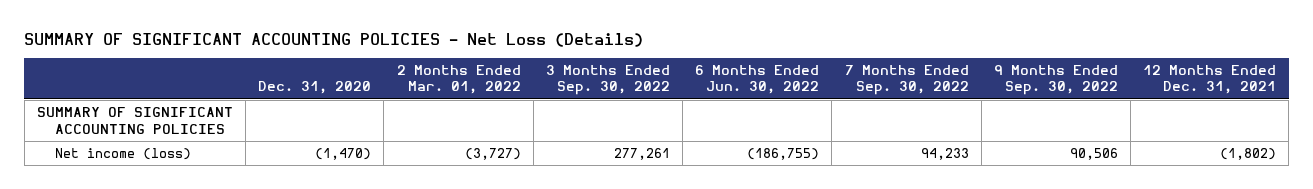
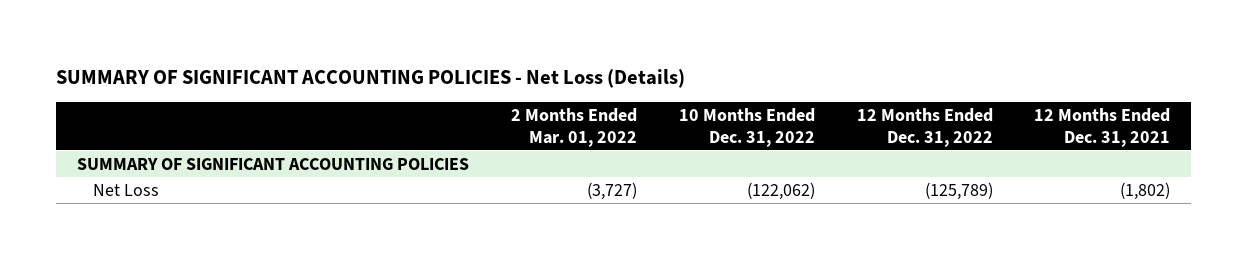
[258,81,372,95] Dec. 31, 2020 -> none
[545,64,670,96] 3 Months Ended Sep. 30, 2022 -> none
[695,64,820,95] 6 Months Ended Jun. 30, 2022 -> none
[844,64,969,96] 7 Months Ended Sep. 30, 2022 -> none
[993,64,1118,96] 9 Months Ended Sep. 30, 2022 -> none
none -> [678,107,815,147] 10 Months Ended Dec. 31, 2022
none -> [856,107,993,147] 12 Months Ended Dec. 31, 2022
[55,148,192,161] Net income (loss) -> [92,184,159,197] Net Loss

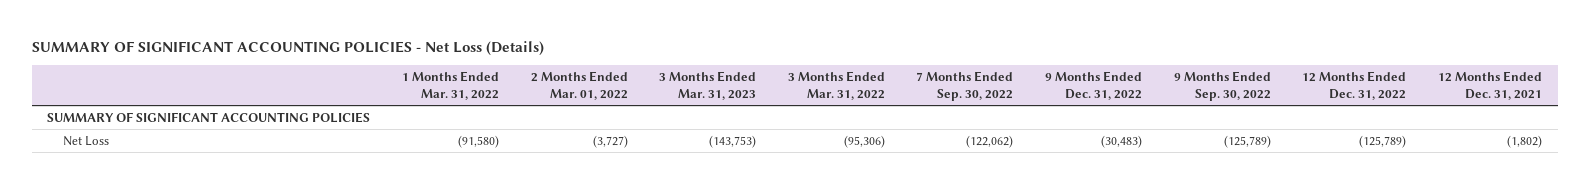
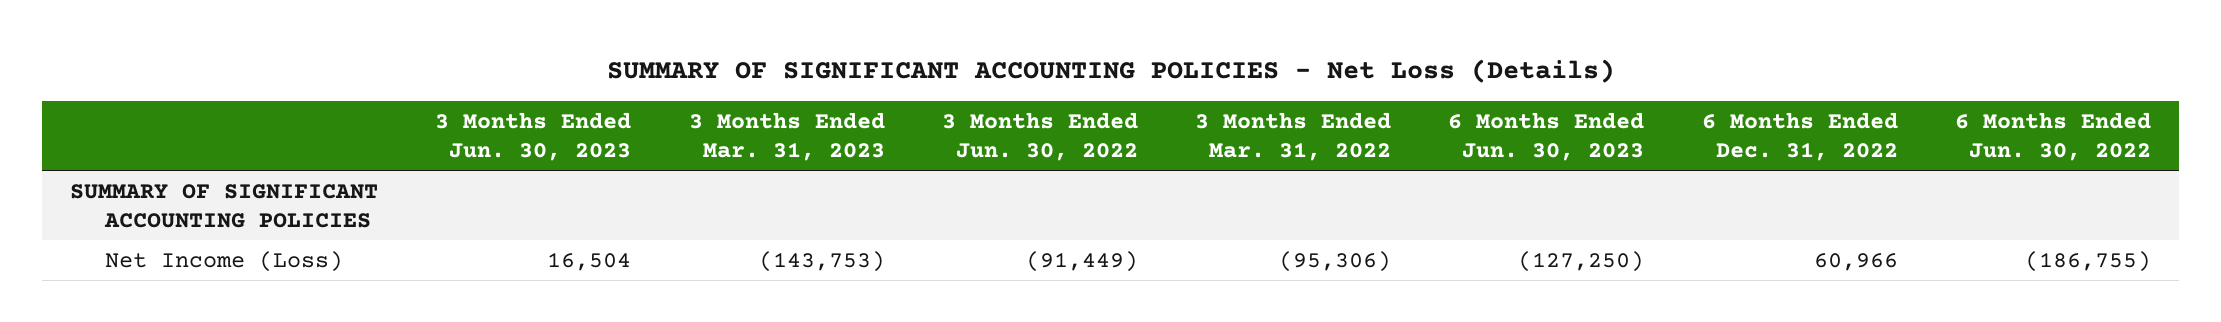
[402,71,500,100] 1 Months Ended Mar. 31, 2022 -> none
[530,71,628,100] 2 Months Ended Mar. 01, 2022 -> none
[916,71,1014,101] 7 Months Ended Sep. 30, 2022 -> none
[1044,71,1142,100] 9 Months Ended Dec. 31, 2022 -> none
[1173,71,1271,101] 9 Months Ended Sep. 30, 2022 -> none
[1302,71,1407,100] 12 Months Ended Dec. 31, 2022 -> none
[1437,71,1542,100] 12 Months Ended Dec. 31, 2021 -> none
none -> [435,112,632,161] 3 Months Ended Jun. 30, 2023
none -> [941,112,1138,161] 3 Months Ended Jun. 30, 2022
none -> [1448,112,1645,161] 6 Months Ended Jun. 30, 2023
none -> [1701,112,1898,161] 6 Months Ended Dec. 31, 2022
none -> [1954,112,2151,161] 6 Months Ended Jun. 30, 2022
[63,136,110,147] Net Loss -> [105,250,344,272] Net Income (Loss)

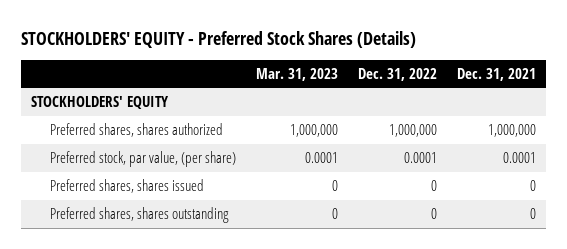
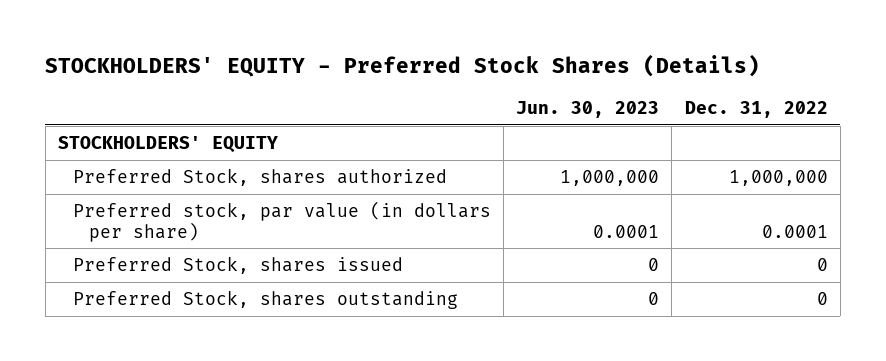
[256,67,339,81] Mar. 31, 2023 -> none
[457,67,537,81] Dec. 31, 2021 -> none
none -> [516,100,660,118] Jun. 30, 2023
[49,123,223,138] Preferred shares, shares authorized -> [73,168,448,187] Preferred Stock, shares authorized
[49,151,236,168] Preferred stock, par value, (per share) -> [73,201,492,242] Preferred stock, par value (in dollars per share)
[49,179,204,194] Preferred shares, shares issued -> [73,256,404,275] Preferred Stock, shares issued
[49,207,229,224] Preferred shares, shares outstanding -> [73,290,459,310] Preferred Stock, shares outstanding

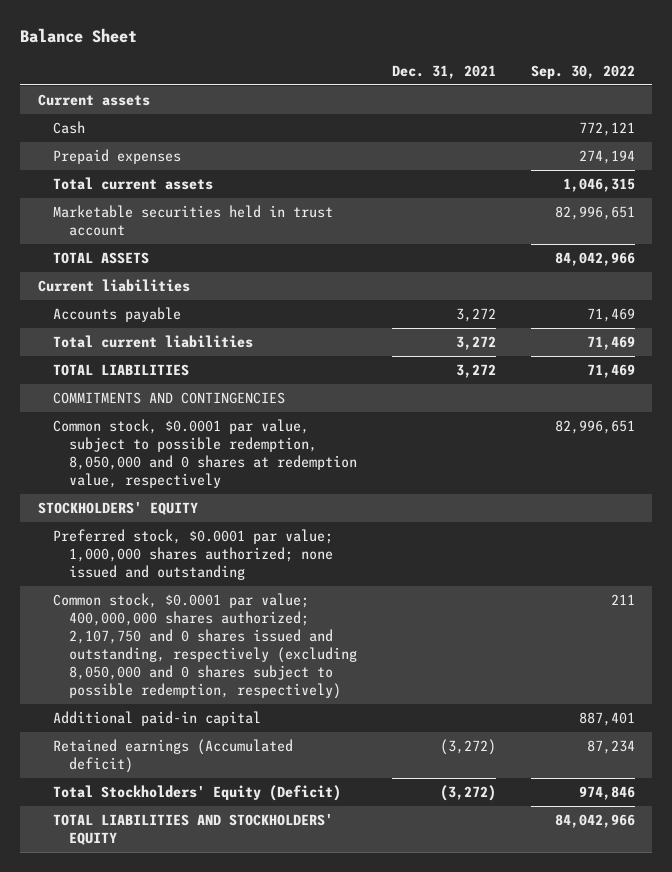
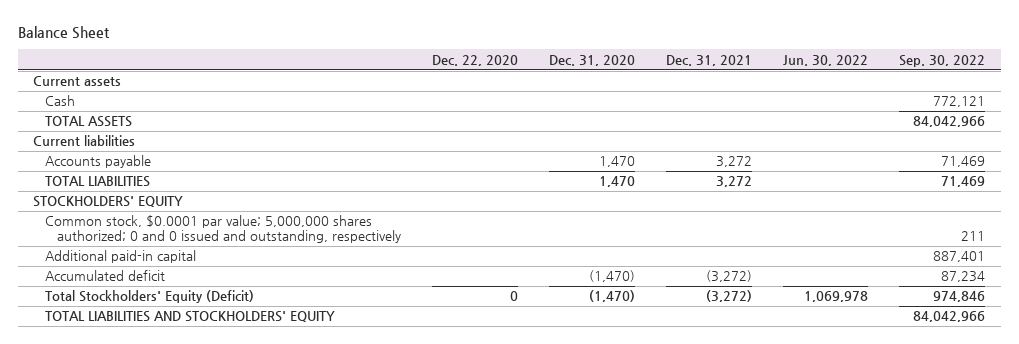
none -> [432,54,519,66] Dec. 22, 2020
none -> [549,54,636,66] Dec. 31, 2020
none -> [783,54,869,66] Jun. 30, 2022
[53,148,182,164] Prepaid expenses -> none
[53,176,214,190] Total current assets -> none
[53,204,334,236] Marketable securities held in trust account -> none
[53,334,254,348] Total current liabilities -> none
[53,391,286,404] COMMITMENTS AND CONTINGENCIES -> none
[53,418,357,488] Common stock, $0.0001 par value, subject to possible redemption, 8,050,000 and 0 shares at redemption value, respectively -> none
[53,528,334,580] Preferred stock, $0.0001 par value; 1,000,000 shares authorized; none issued and outstanding -> none
[53,592,357,699] Common stock, $0.0001 par value; 400,000,000 shares authorized; 2,107,750 and 0 shares issued and outstanding, respectively (excluding 8,050,000 and 0 shares subject to possible redemption, respectively) -> [45,215,402,244] Common stock, $0.0001 par value; 5,000,000 shares authorized; 0 and 0 issued and outstanding, respectively
[53,738,294,773] Retained earnings (Accumulated deficit) -> [45,270,166,282] Accumulated deficit

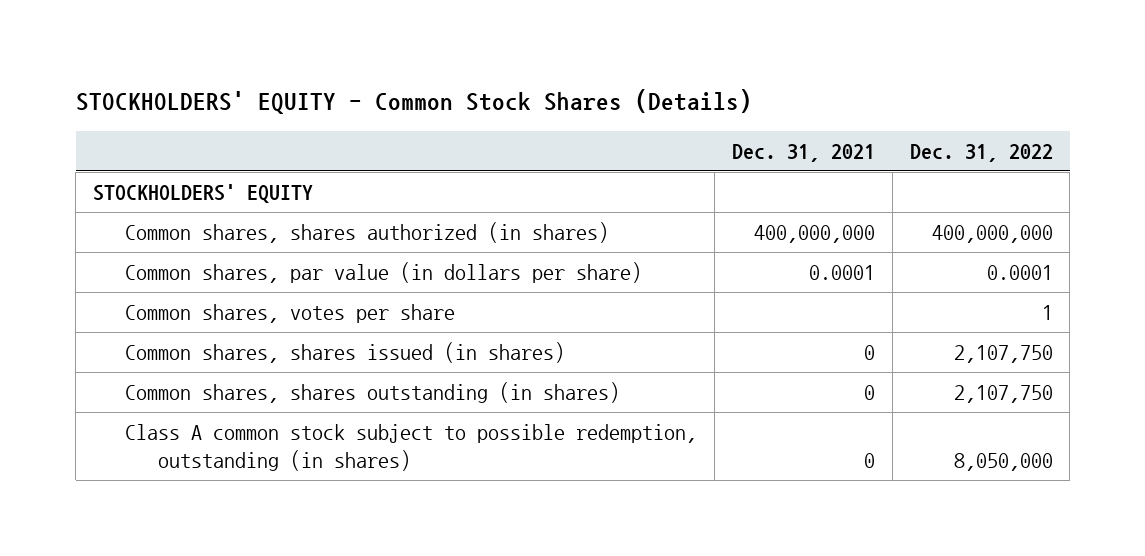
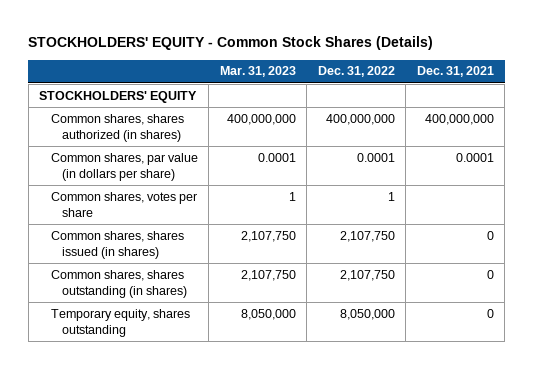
none -> [219,66,296,78] Mar. 31, 2023
[125,423,698,471] Class A common stock subject to possible redemption, outstanding (in shares) -> [50,308,190,337] Temporary equity, shares outstanding

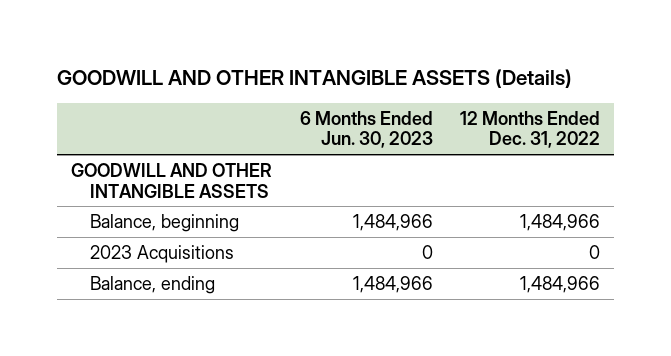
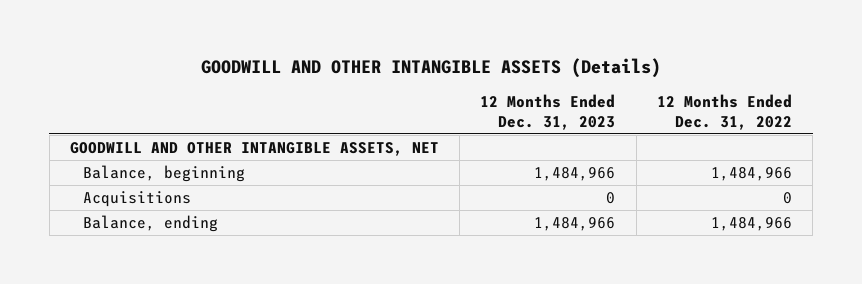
[299,110,433,149] 6 Months Ended Jun. 30, 2023 -> none
none -> [480,93,616,130] 12 Months Ended Dec. 31, 2023
[71,162,273,198] GOODWILL AND OTHER INTANGIBLE ASSETS -> [70,141,440,156] GOODWILL AND OTHER INTANGIBLE ASSETS, NET
[89,244,234,263] 2023 Acquisitions -> [83,190,192,207] Acquisitions

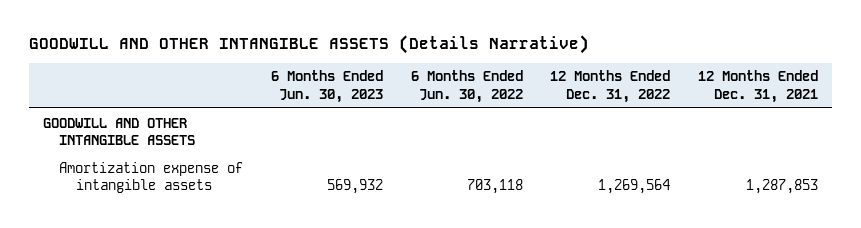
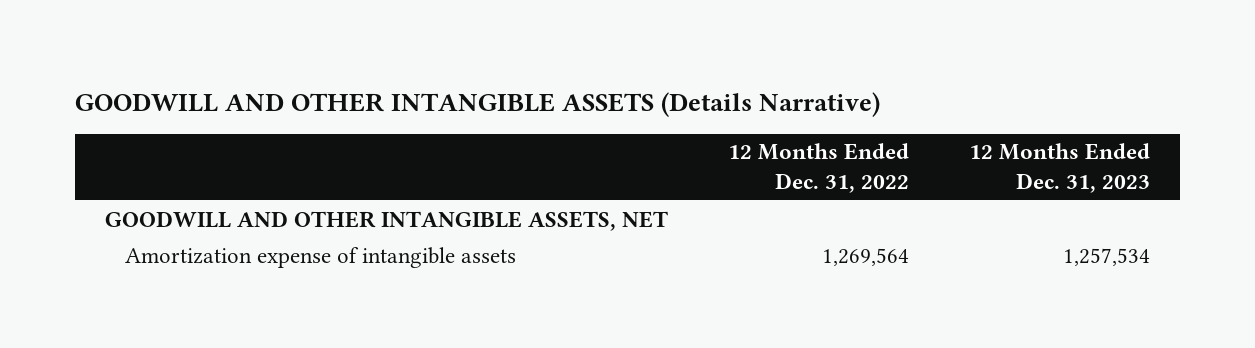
[270,70,383,103] 6 Months Ended Jun. 30, 2023 -> none
[410,70,523,103] 6 Months Ended Jun. 30, 2022 -> none
[698,70,819,103] 12 Months Ended Dec. 31, 2021 -> none
none -> [969,143,1151,193] 12 Months Ended Dec. 31, 2023
[42,117,196,145] GOODWILL AND OTHER INTANGIBLE ASSETS -> [105,210,669,231] GOODWILL AND OTHER INTANGIBLE ASSETS, NET

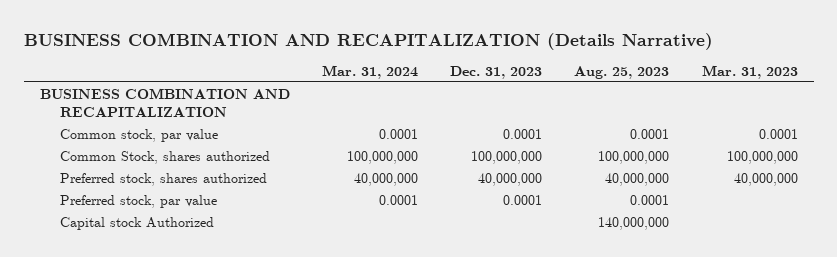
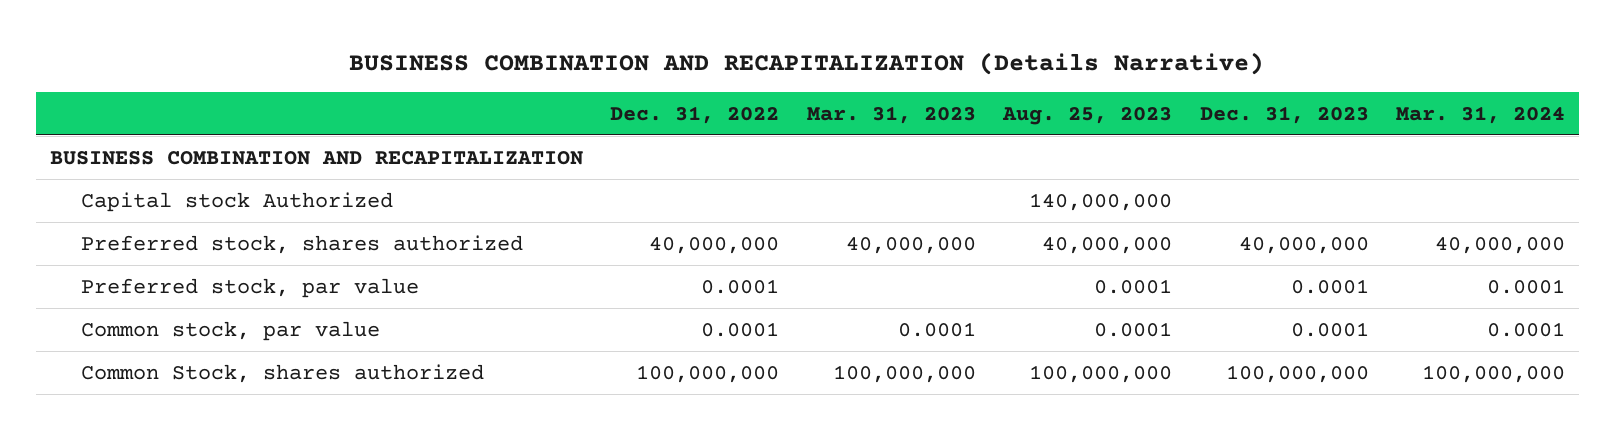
none -> [610,105,780,124] Dec. 31, 2022
[60,216,215,230] Capital stock Authorized -> [81,191,394,212] Capital stock Authorized
[60,128,219,142] Common stock, par value -> [81,320,381,341] Common stock, par value
[60,150,271,164] Common Stock, shares authorized -> [81,363,485,383] Common Stock, shares authorized

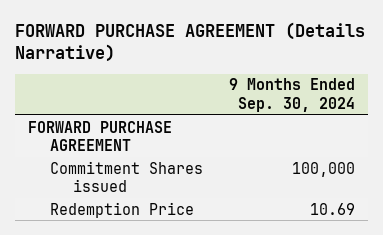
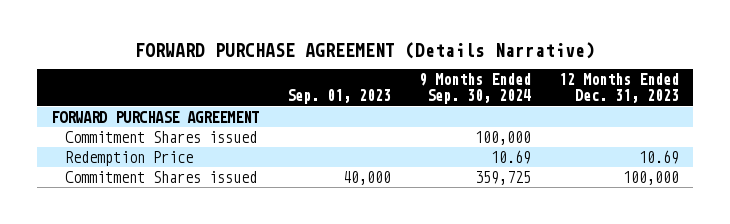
none -> [286,89,391,105] Sep. 01, 2023
none -> [558,73,679,104] 12 Months Ended Dec. 31, 2023
none -> [64,171,257,184] Commitment Shares issued

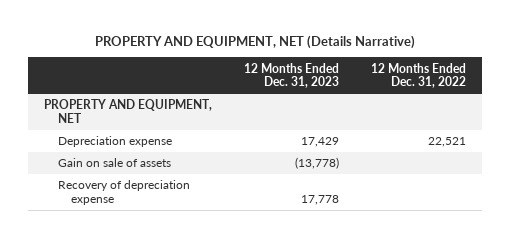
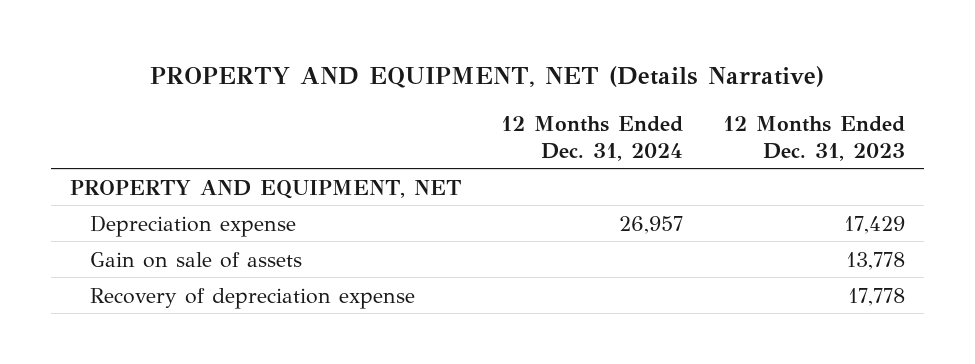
[371,62,467,89] 12 Months Ended Dec. 31, 2022 -> none
none -> [500,115,683,161] 12 Months Ended Dec. 31, 2024
[295,157,340,170] (13,778) -> [845,251,905,270] 13,778

